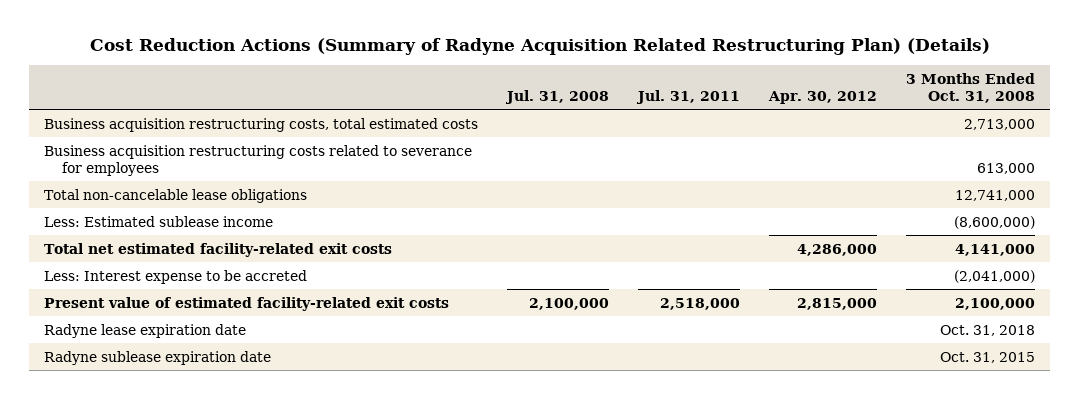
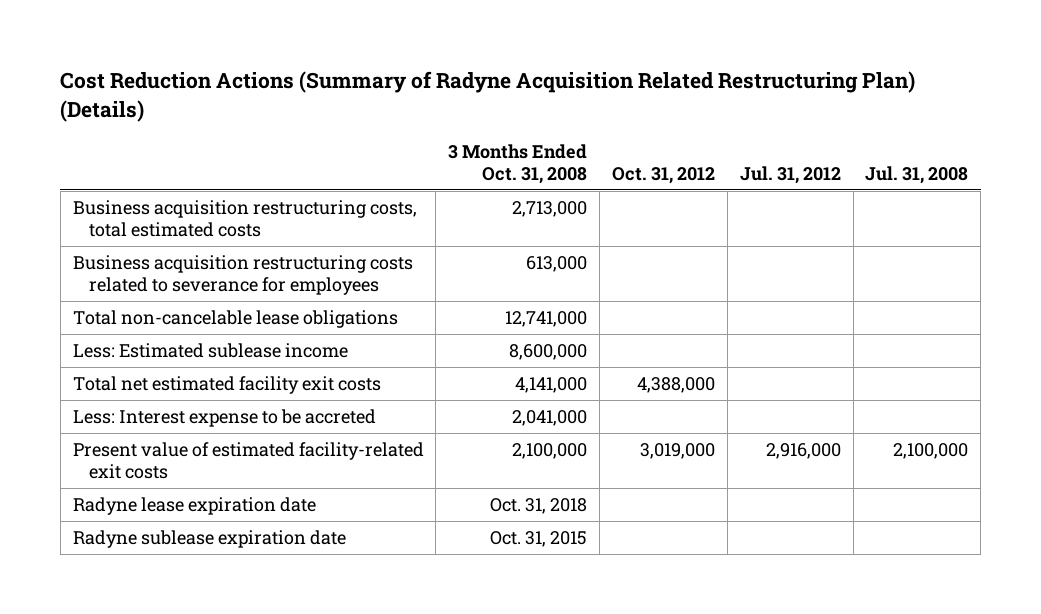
[636,90,741,105] Jul. 31, 2011 -> none
[768,91,878,105] Apr. 30, 2012 -> none
none -> [612,166,716,184] Oct. 31, 2012
none -> [739,165,841,184] Jul. 31, 2012
[954,215,1036,229] (8,600,000) -> [509,344,588,361] 8,600,000
[43,242,392,257] Total net estimated facility-related exit costs -> [72,376,381,395] Total net estimated facility exit costs
[954,269,1036,283] (2,041,000) -> [512,410,588,427] 2,041,000

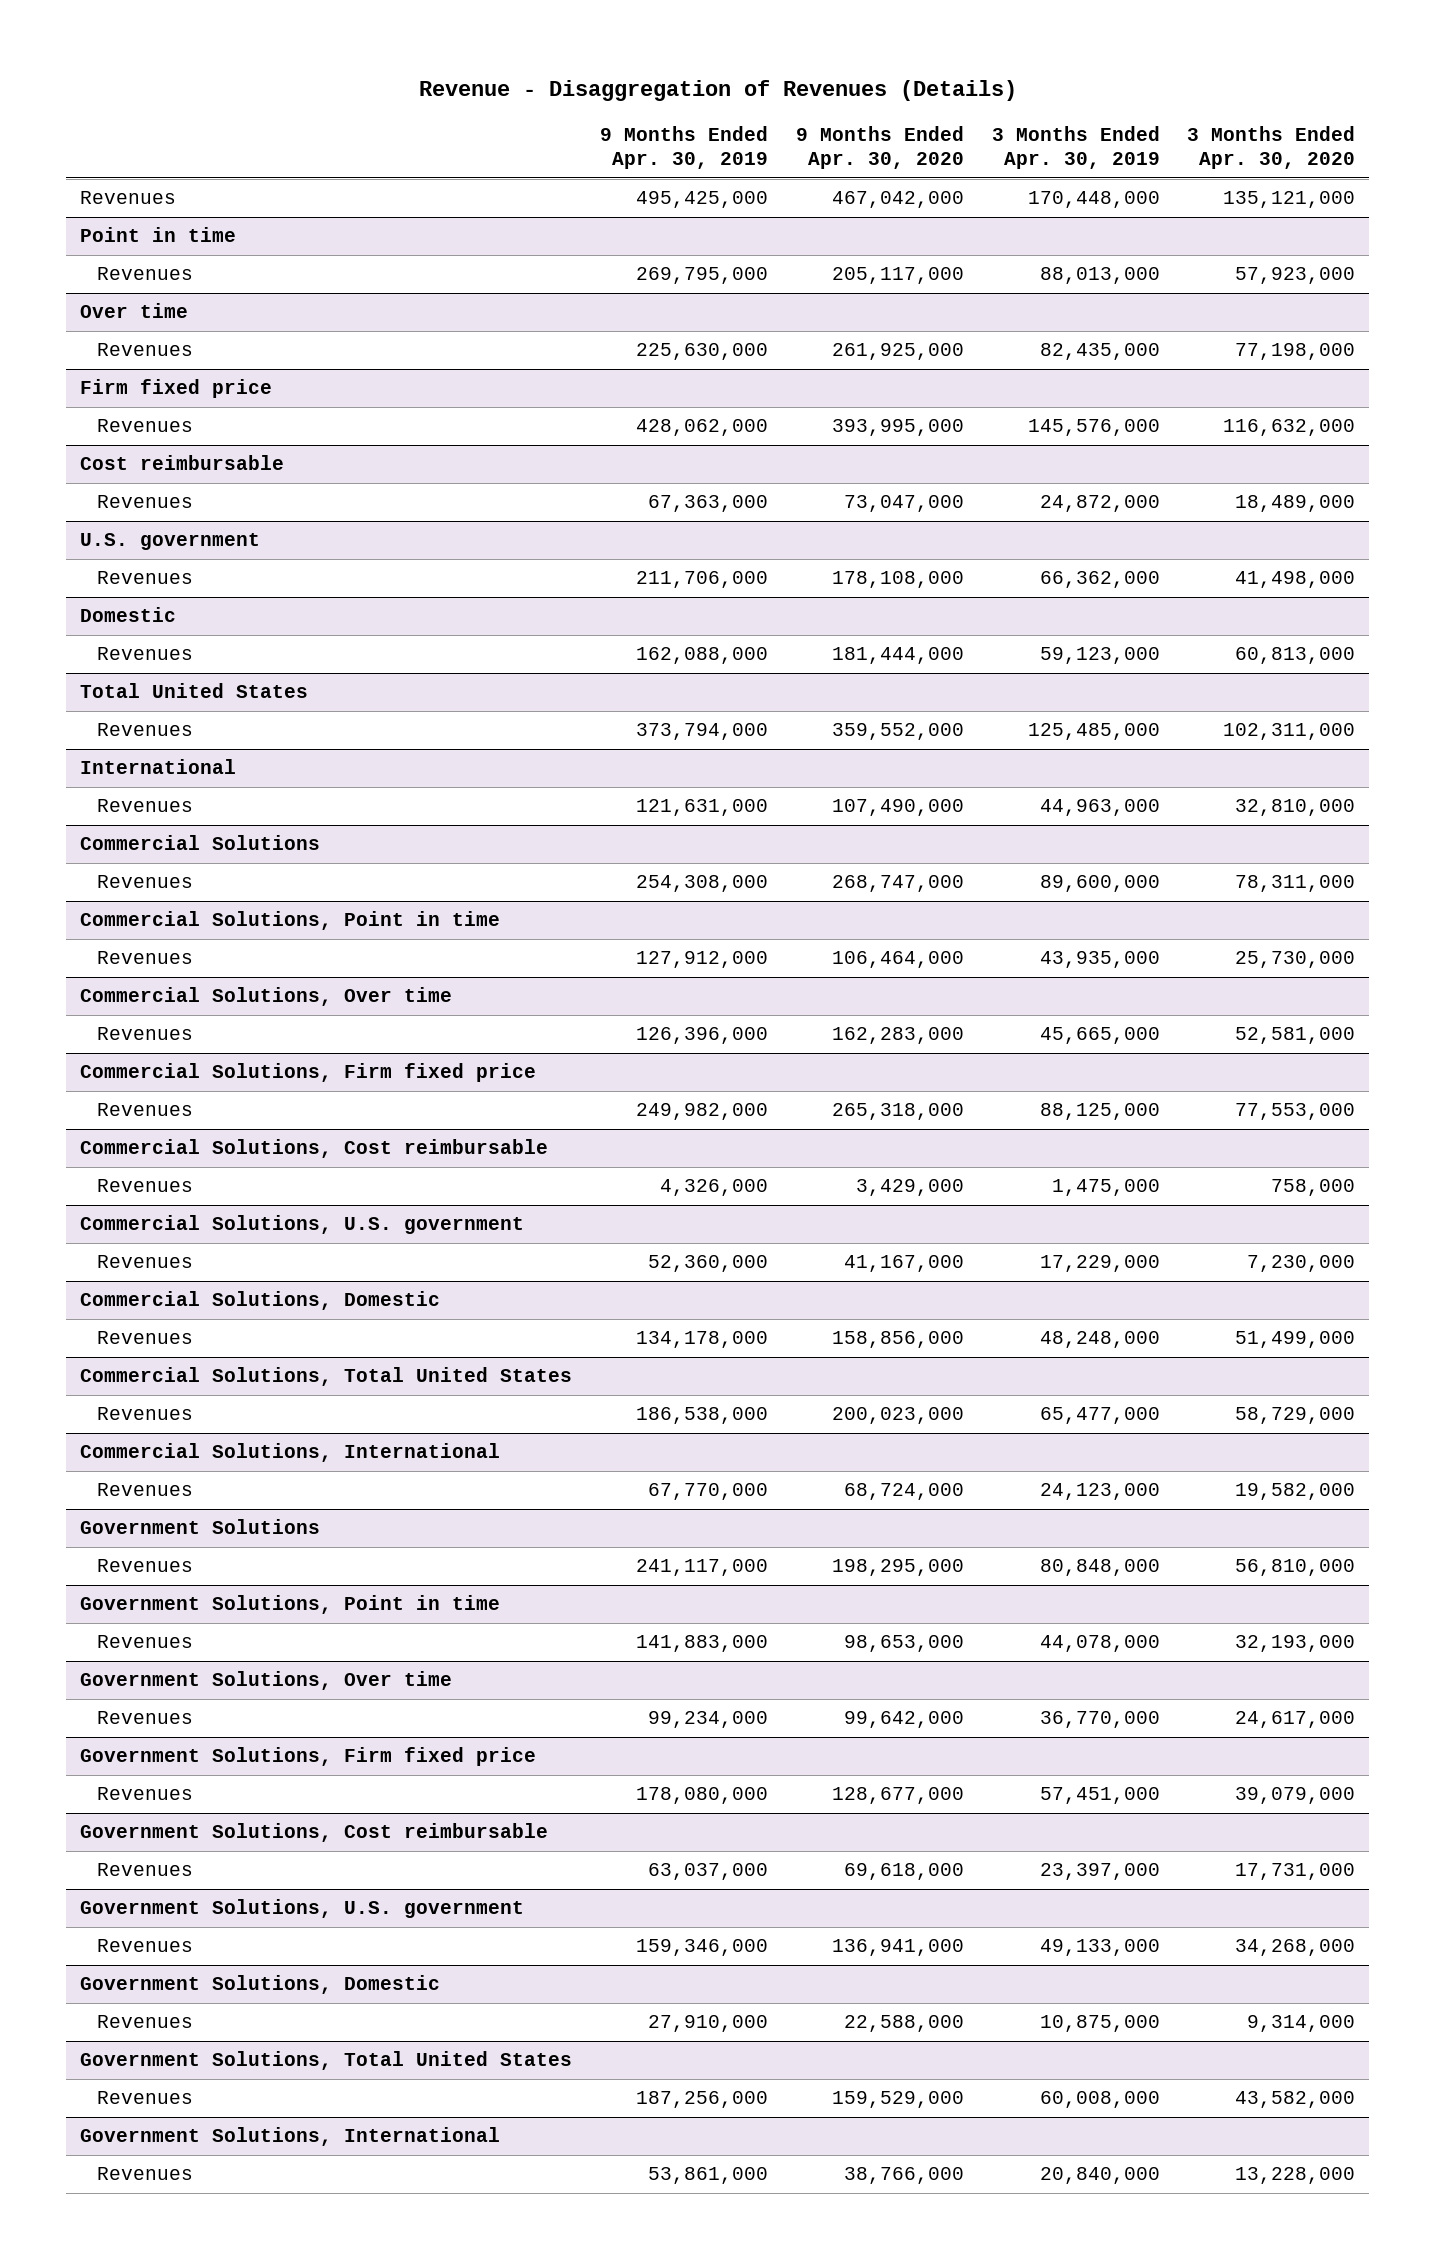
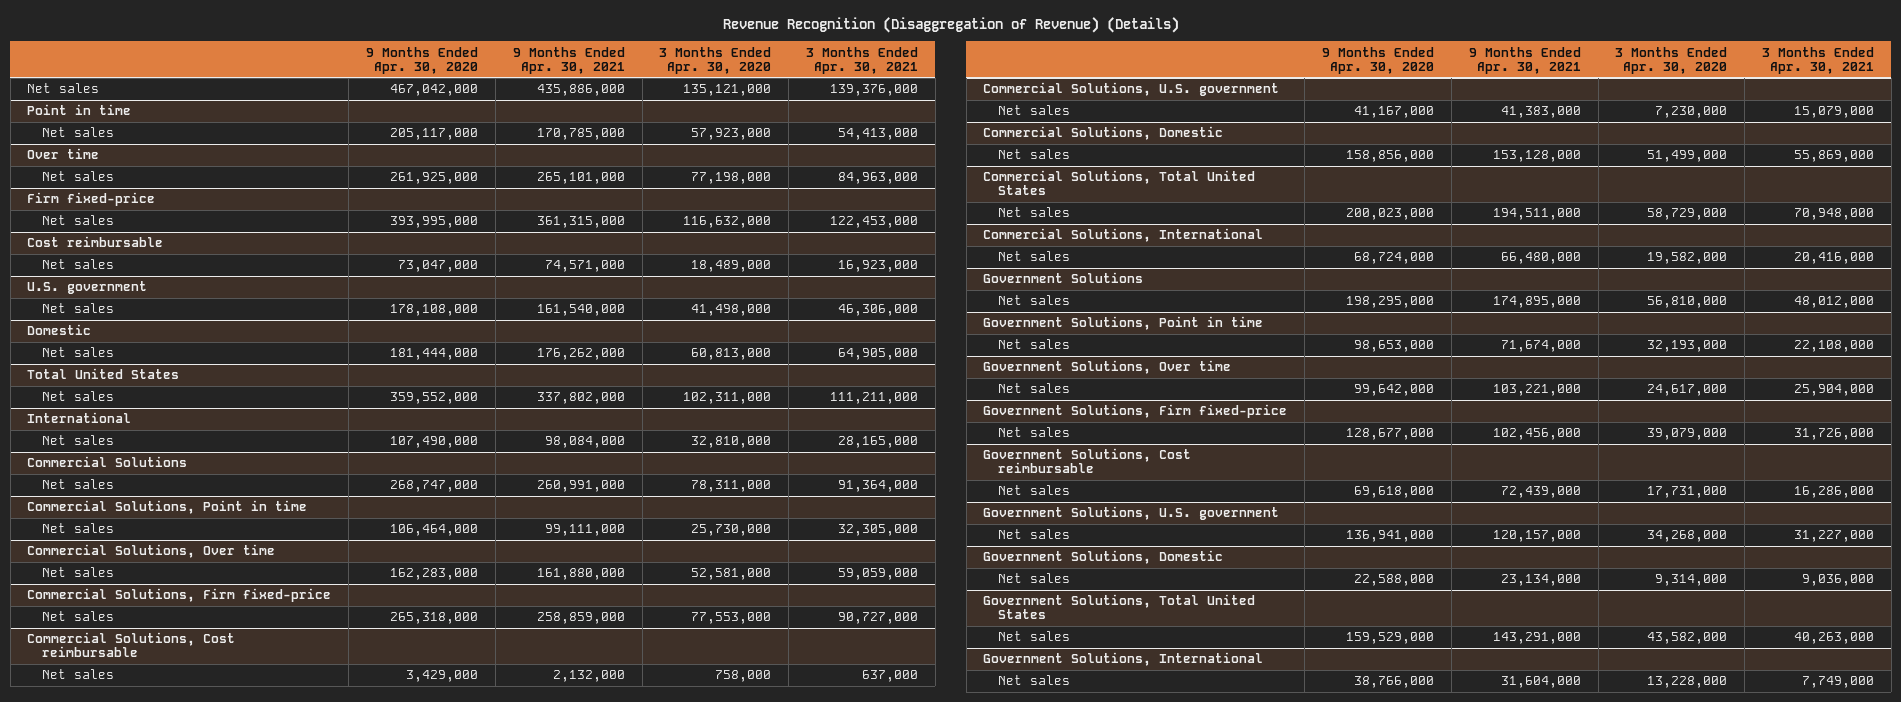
[418,80,1017,102] Revenue - Disaggregation of Revenues (Details) -> [722,17,1179,34] Revenue Recognition (Disaggregation of Revenue) (Details)
[599,125,768,170] 9 Months Ended Apr. 30, 2019 -> none
[991,125,1160,170] 3 Months Ended Apr. 30, 2019 -> none
none -> [512,46,625,74] 9 Months Ended Apr. 30, 2021
none -> [806,46,919,74] 3 Months Ended Apr. 30, 2021
[79,191,176,205] Revenues -> [27,83,100,94] Net sales
[96,267,193,281] Revenues -> [41,127,114,138] Net sales
[96,343,193,357] Revenues -> [41,171,114,182] Net sales
[79,379,272,399] Firm fixed price -> [27,192,156,207] Firm fixed-price
[96,419,193,433] Revenues -> [41,215,114,226] Net sales
[96,495,193,509] Revenues -> [41,259,114,270] Net sales
[96,571,193,585] Revenues -> [41,303,114,314] Net sales
[96,647,193,661] Revenues -> [41,347,114,358] Net sales
[96,723,193,737] Revenues -> [41,391,114,402] Net sales
[96,799,193,813] Revenues -> [41,435,114,446] Net sales
[96,875,193,889] Revenues -> [41,479,114,490] Net sales
[96,951,193,965] Revenues -> [41,523,114,534] Net sales
[96,1027,193,1041] Revenues -> [41,567,114,578] Net sales
[79,1063,536,1083] Commercial Solutions, Firm fixed price -> [27,588,332,603] Commercial Solutions, Firm fixed-price
[96,1103,193,1117] Revenues -> [41,611,114,622] Net sales
[96,1179,193,1193] Revenues -> [41,669,114,680] Net sales
[96,1255,193,1269] Revenues -> [998,105,1071,116] Net sales
[96,1331,193,1345] Revenues -> [998,149,1071,160] Net sales
[96,1407,193,1421] Revenues -> [998,207,1071,218] Net sales
[96,1483,193,1497] Revenues -> [998,251,1071,262] Net sales
[96,1559,193,1573] Revenues -> [998,295,1071,306] Net sales
[96,1635,193,1649] Revenues -> [998,339,1071,350] Net sales
[96,1711,193,1725] Revenues -> [998,383,1071,394] Net sales
[79,1747,536,1767] Government Solutions, Firm fixed price -> [983,404,1288,419] Government Solutions, Firm fixed-price
[96,1787,193,1801] Revenues -> [998,427,1071,438] Net sales
[96,1863,193,1877] Revenues -> [998,485,1071,496] Net sales
[96,1939,193,1953] Revenues -> [998,529,1071,540] Net sales
[96,2015,193,2029] Revenues -> [998,573,1071,584] Net sales
[96,2091,193,2105] Revenues -> [998,631,1071,642] Net sales
[96,2167,193,2181] Revenues -> [998,675,1071,686] Net sales

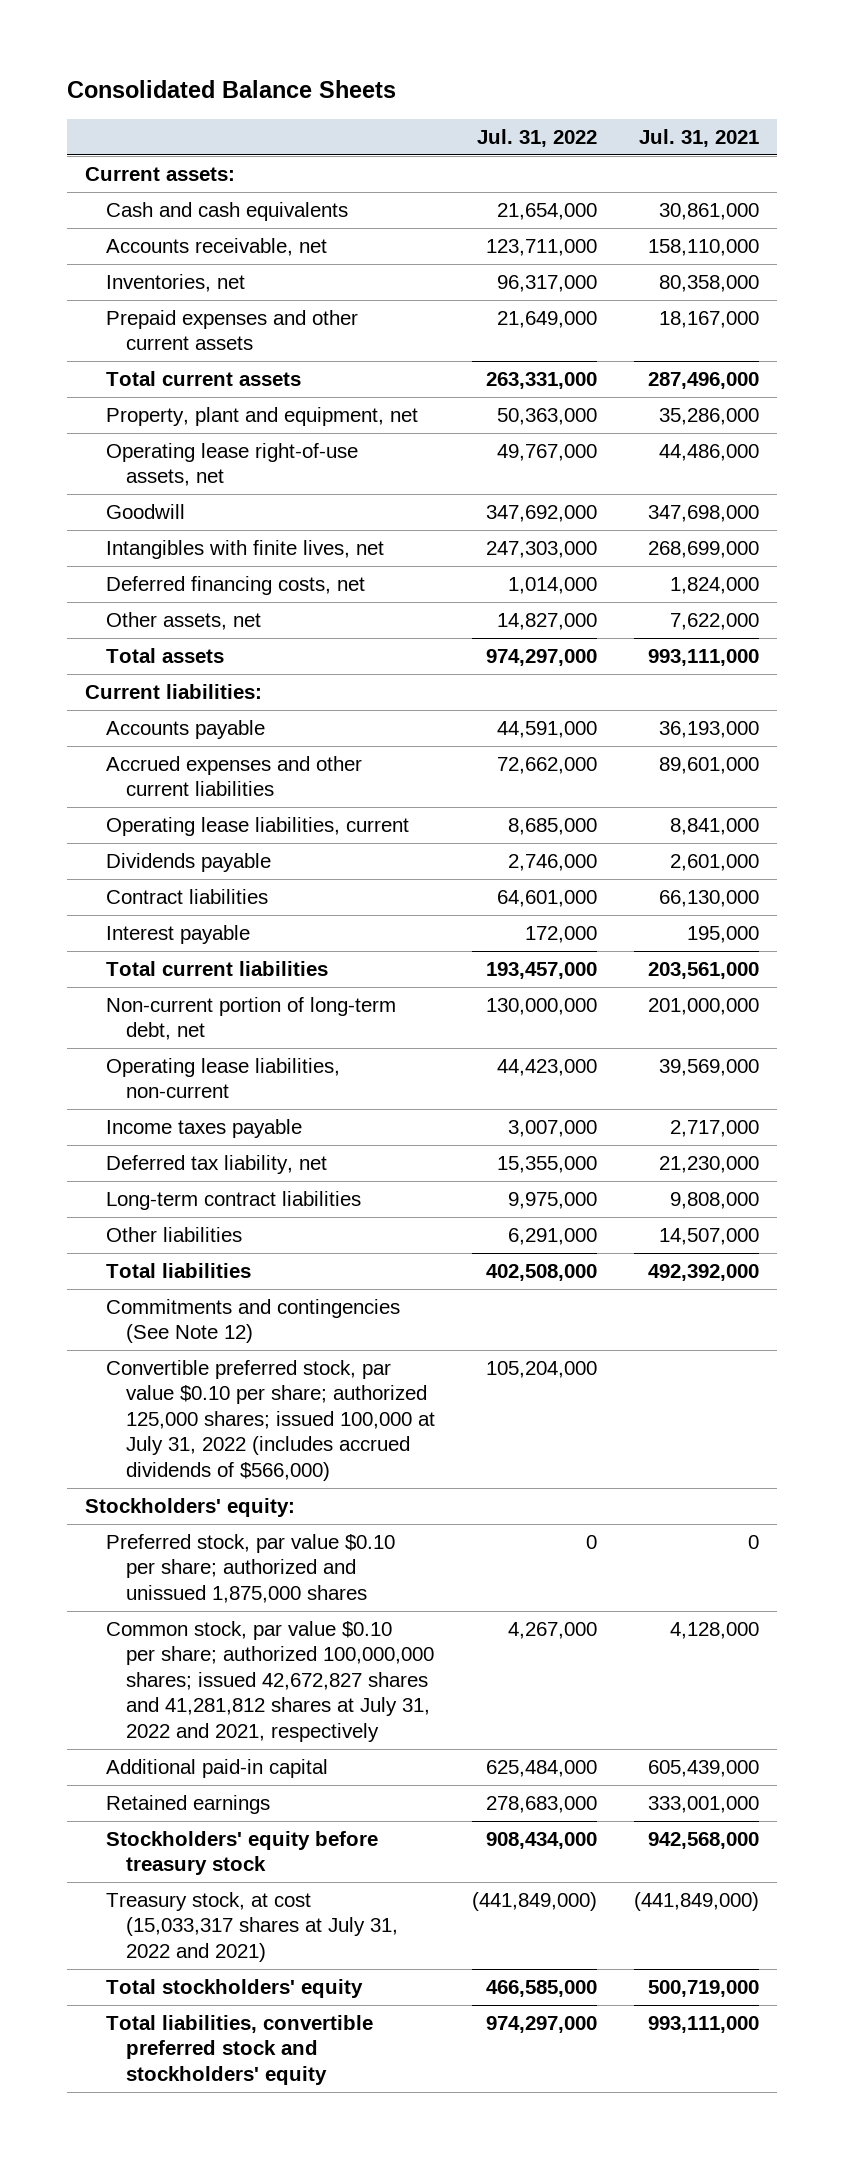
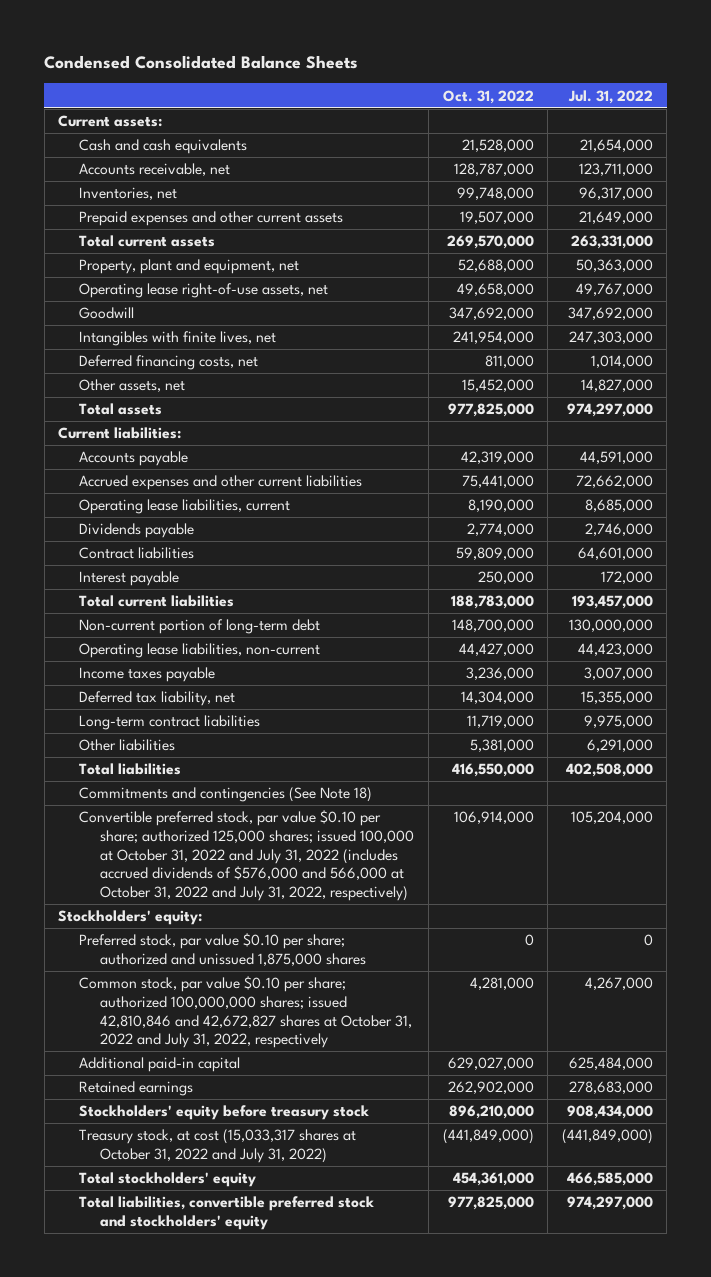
[66,80,396,99] Consolidated Balance Sheets -> [44,55,359,70] Condensed Consolidated Balance Sheets
[638,128,759,147] Jul. 31, 2021 -> none
none -> [442,89,534,104] Oct. 31, 2022
[105,997,396,1041] Non-current portion of long-term debt, net -> [79,619,321,635] Non-current portion of long-term debt
[105,1299,400,1344] Commitments and contingencies (See Note 12) -> [79,787,373,803] Commitments and contingencies (See Note 18)
[105,1360,436,1481] Convertible preferred stock, par value $0.10 per share; authorized 125,000 shares; issued 100,000 at July 31, 2022 (includes accrued dividends of $566,000) -> [79,810,415,902] Convertible preferred stock, par value $0.10 per share; authorized 125,000 shares; issued 100,000 at October 31, 2022 and July 31, 2022 (includes accrued dividends of $576,000 and 566,000 at October 31, 2022 and July 31, 2022, respectively)
[105,1621,435,1742] Common stock, par value $0.10 per share; authorized 100,000,000 shares; issued 42,672,827 shares and 41,281,812 shares at July 31, 2022 and 2021, respectively -> [79,976,413,1049] Common stock, par value $0.10 per share; authorized 100,000,000 shares; issued 42,810,846 and 42,672,827 shares at October 31, 2022 and July 31, 2022, respectively
[105,1892,399,1962] Treasury stock, at cost (15,033,317 shares at July 31, 2022 and 2021) -> [79,1129,357,1163] Treasury stock, at cost (15,033,317 shares at October 31, 2022 and July 31, 2022)

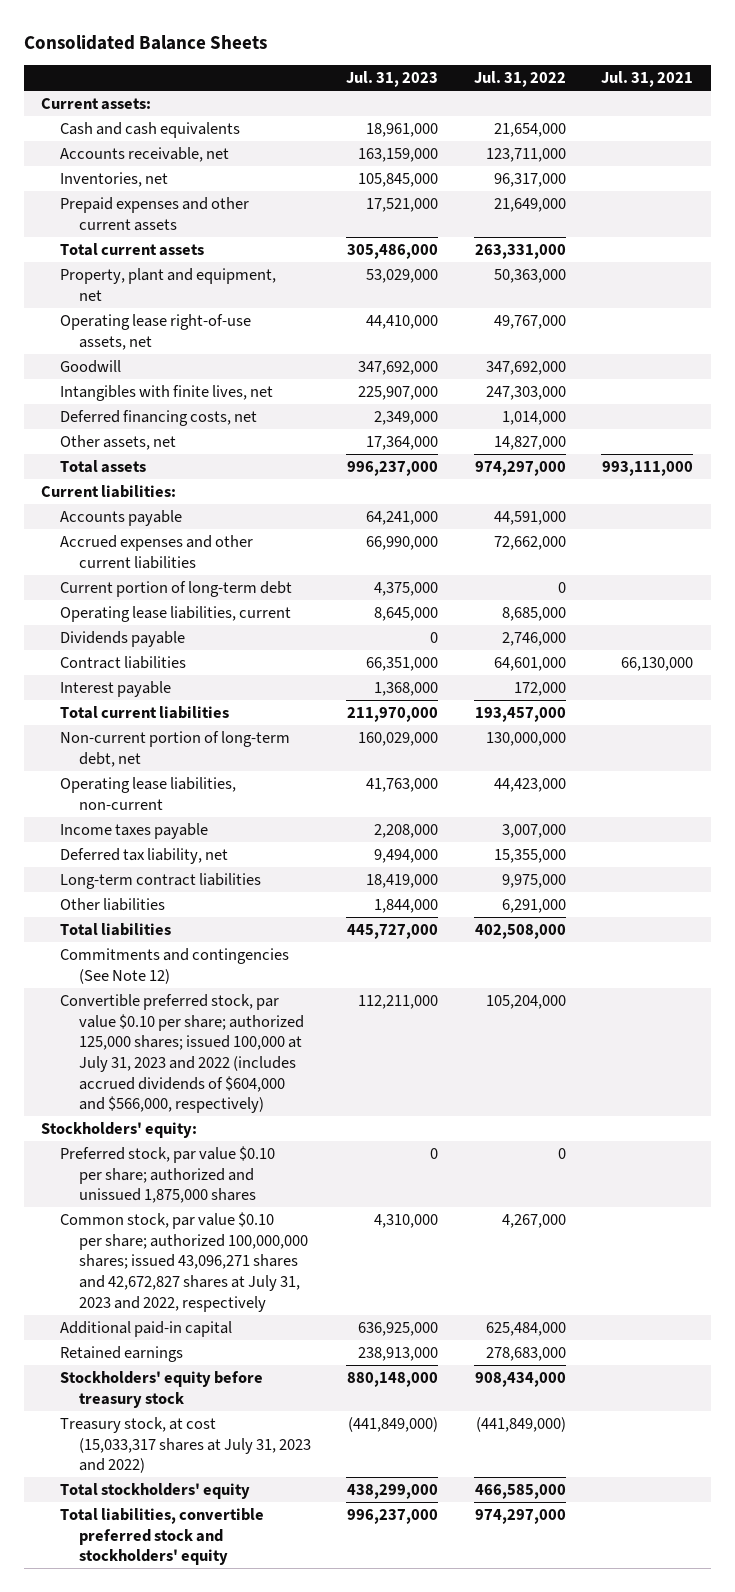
[44,55,359,70] Condensed Consolidated Balance Sheets -> [23,35,267,51] Consolidated Balance Sheets
[442,89,534,104] Oct. 31, 2022 -> none
none -> [346,71,439,88] Jul. 31, 2023
none -> [601,71,694,88] Jul. 31, 2021
none -> [59,580,292,597] Current portion of long-term debt
[79,619,321,635] Non-current portion of long-term debt -> [59,730,290,767] Non-current portion of long-term debt, net
[79,787,373,803] Commitments and contingencies (See Note 18) -> [59,947,289,984] Commitments and contingencies (See Note 12)
[79,810,415,902] Convertible preferred stock, par value $0.10 per share; authorized 125,000 shares; issued 100,000 at October 31, 2022 and July 31, 2022 (includes accrued dividends of $576,000 and 566,000 at October 31, 2022 and July 31, 2022, respectively) -> [59,993,304,1114] Convertible preferred stock, par value $0.10 per share; authorized 125,000 shares; issued 100,000 at July 31, 2023 and 2022 (includes accrued dividends of $604,000 and $566,000, respectively)
[79,976,413,1049] Common stock, par value $0.10 per share; authorized 100,000,000 shares; issued 42,810,846 and 42,672,827 shares at October 31, 2022 and July 31, 2022, respectively -> [59,1211,308,1312] Common stock, par value $0.10 per share; authorized 100,000,000 shares; issued 43,096,271 shares and 42,672,827 shares at July 31, 2023 and 2022, respectively
[79,1129,357,1163] Treasury stock, at cost (15,033,317 shares at October 31, 2022 and July 31, 2022) -> [59,1416,311,1474] Treasury stock, at cost (15,033,317 shares at July 31, 2023 and 2022)

